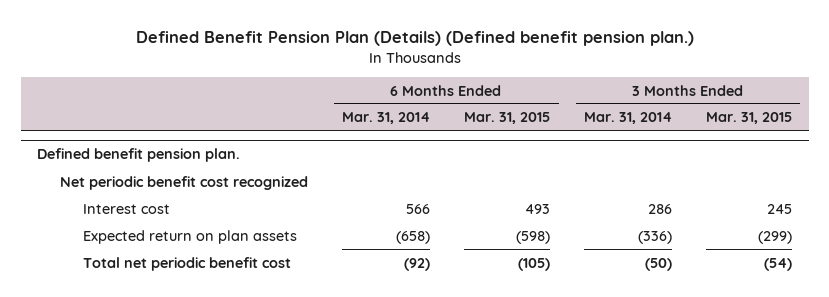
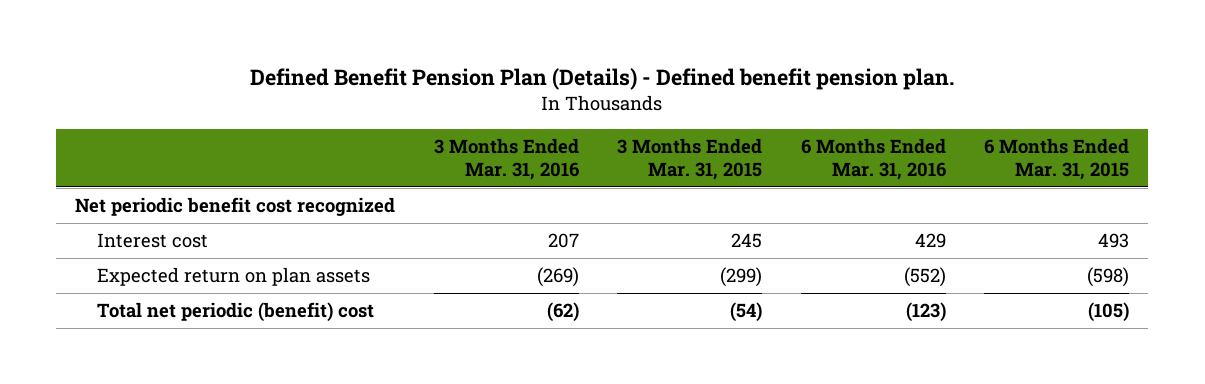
[135,31,694,47] Defined Benefit Pension Plan (Details) (Defined benefit pension plan.) -> [250,68,955,91] Defined Benefit Pension Plan (Details) - Defined benefit pension plan.
[342,112,431,125] Mar. 31, 2014 -> none
[584,112,673,125] Mar. 31, 2014 -> none
none -> [433,138,579,180] 3 Months Ended Mar. 31, 2016
none -> [800,138,946,180] 6 Months Ended Mar. 31, 2016
[37,148,241,163] Defined benefit pension plan. -> none
[83,256,292,271] Total net periodic benefit cost -> [96,302,374,323] Total net periodic (benefit) cost

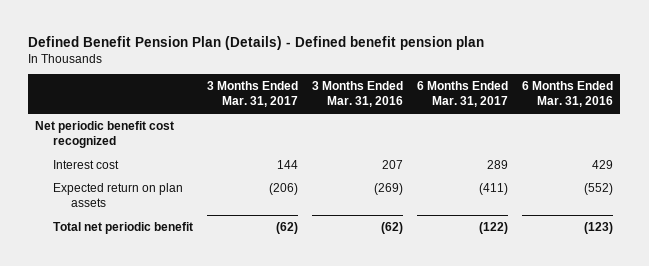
[250,68,955,91] Defined Benefit Pension Plan (Details) - Defined benefit pension plan. -> [28,35,485,50] Defined Benefit Pension Plan (Details) - Defined benefit pension plan
[617,138,763,180] 3 Months Ended Mar. 31, 2015 -> none
[984,138,1130,180] 6 Months Ended Mar. 31, 2015 -> none
none -> [207,81,299,108] 3 Months Ended Mar. 31, 2017
none -> [417,81,509,108] 6 Months Ended Mar. 31, 2017
[96,302,374,323] Total net periodic (benefit) cost -> [53,221,194,234] Total net periodic benefit

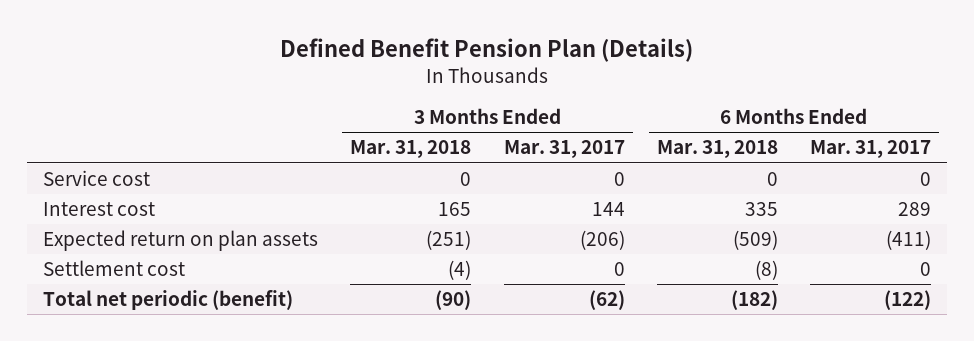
[28,35,485,50] Defined Benefit Pension Plan (Details) - Defined benefit pension plan -> [280,37,694,62] Defined Benefit Pension Plan (Details)
[312,81,404,108] 3 Months Ended Mar. 31, 2016 -> none
[522,81,614,108] 6 Months Ended Mar. 31, 2016 -> none
none -> [350,140,472,159] Mar. 31, 2018
none -> [656,140,778,159] Mar. 31, 2018
[35,120,175,149] Net periodic benefit cost recognized -> none
none -> [43,170,151,187] Service cost
none -> [43,260,186,277] Settlement cost
[53,221,194,234] Total net periodic benefit -> [43,290,294,311] Total net periodic (benefit)

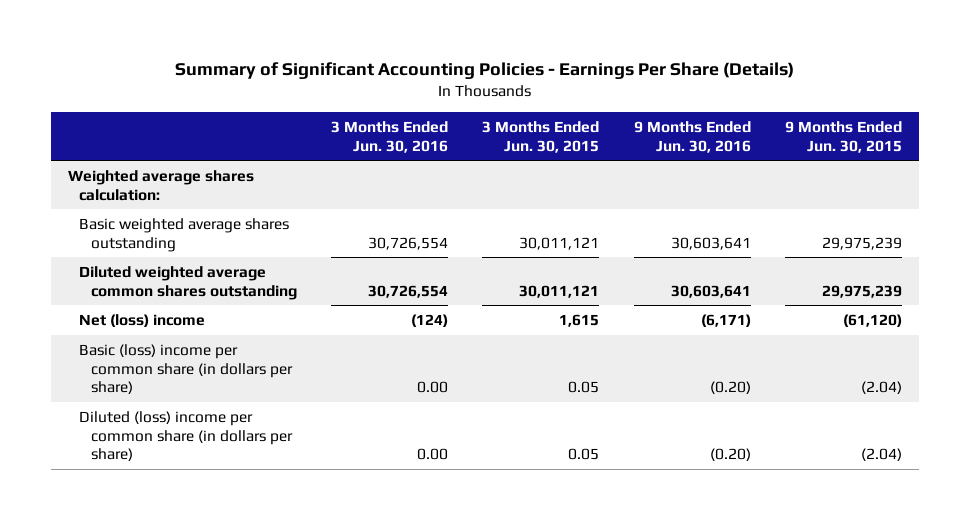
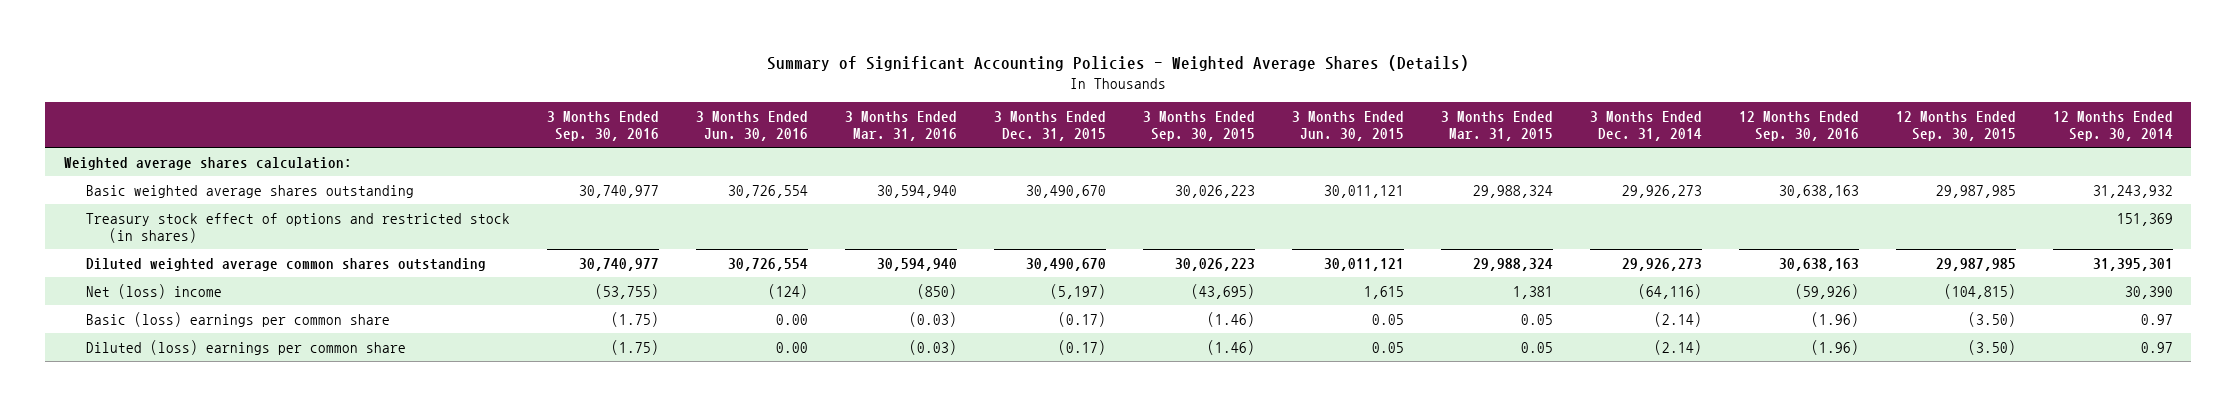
[174,62,794,80] Summary of Significant Accounting Policies - Earnings Per Share (Details) -> [767,54,1470,71] Summary of Significant Accounting Policies - Weighted Average Shares (Details)
[633,121,751,153] 9 Months Ended Jun. 30, 2016 -> none
[784,121,902,153] 9 Months Ended Jun. 30, 2015 -> none
none -> [547,110,660,142] 3 Months Ended Sep. 30, 2016
none -> [845,110,958,142] 3 Months Ended Mar. 31, 2016
none -> [994,110,1107,142] 3 Months Ended Dec. 31, 2015
none -> [1143,110,1256,142] 3 Months Ended Sep. 30, 2015
none -> [1441,110,1554,142] 3 Months Ended Mar. 31, 2015
none -> [1589,110,1702,142] 3 Months Ended Dec. 31, 2014
none -> [1738,110,1859,142] 12 Months Ended Sep. 30, 2016
none -> [1895,110,2016,142] 12 Months Ended Sep. 30, 2015
none -> [2052,110,2173,142] 12 Months Ended Sep. 30, 2014
none -> [86,212,511,243] Treasury stock effect of options and restricted stock (in shares)
[79,344,294,394] Basic (loss) income per common share (in dollars per share) -> [86,311,391,327] Basic (loss) earnings per common share
[79,411,294,461] Diluted (loss) income per common share (in dollars per share) -> [86,339,407,355] Diluted (loss) earnings per common share

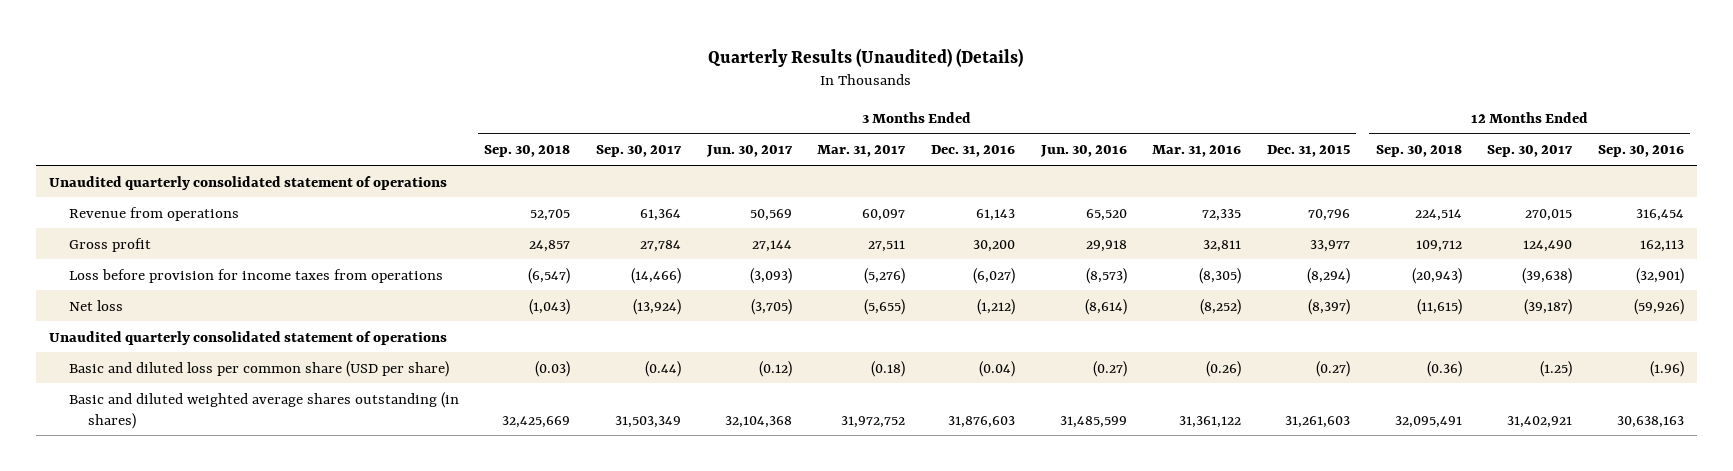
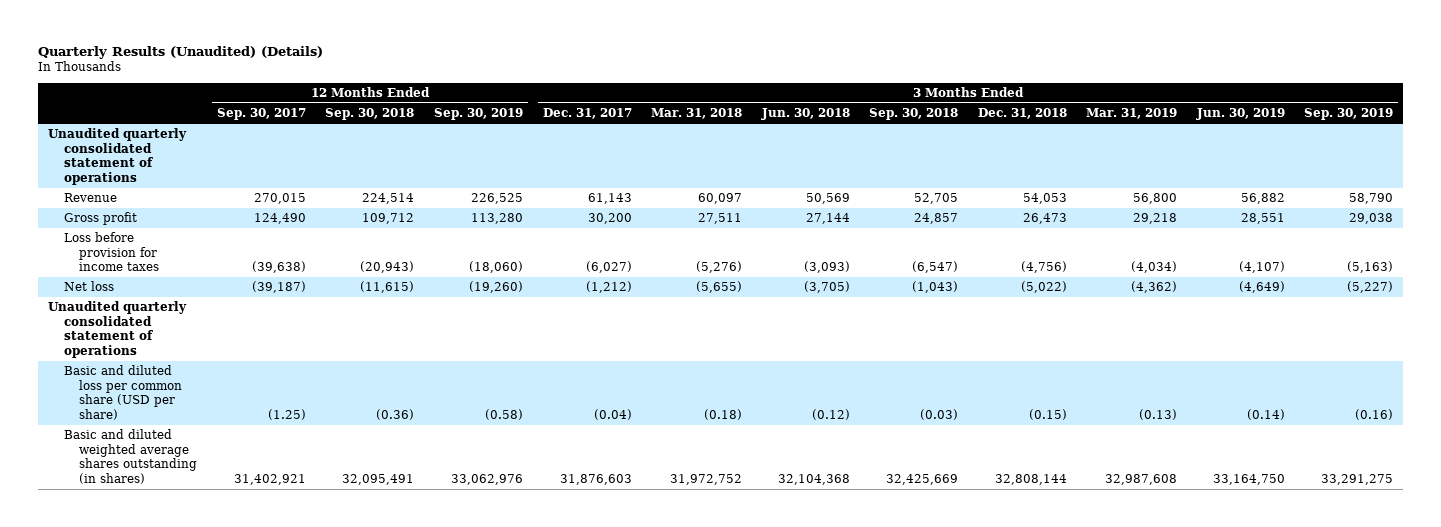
[595,145,682,158] Sep. 30, 2017 -> none
[705,145,793,158] Jun. 30, 2017 -> none
[817,145,907,158] Mar. 31, 2017 -> none
[930,145,1015,158] Dec. 31, 2016 -> none
[1039,145,1127,158] Jun. 30, 2016 -> none
[1152,145,1242,158] Mar. 31, 2016 -> none
[1266,145,1350,158] Dec. 31, 2015 -> none
[1597,145,1684,158] Sep. 30, 2016 -> none
none -> [434,108,524,121] Sep. 30, 2019
none -> [542,108,632,120] Dec. 31, 2017
none -> [651,108,743,120] Mar. 31, 2018
none -> [760,108,850,121] Jun. 30, 2018
none -> [977,108,1067,120] Dec. 31, 2018
none -> [1086,108,1178,120] Mar. 31, 2019
none -> [1195,108,1285,121] Jun. 30, 2019
none -> [1304,108,1394,121] Sep. 30, 2019
[68,206,239,221] Revenue from operations -> [63,193,117,203] Revenue
[68,268,443,283] Loss before provision for income taxes from operations -> [63,232,160,272] Loss before provision for income taxes

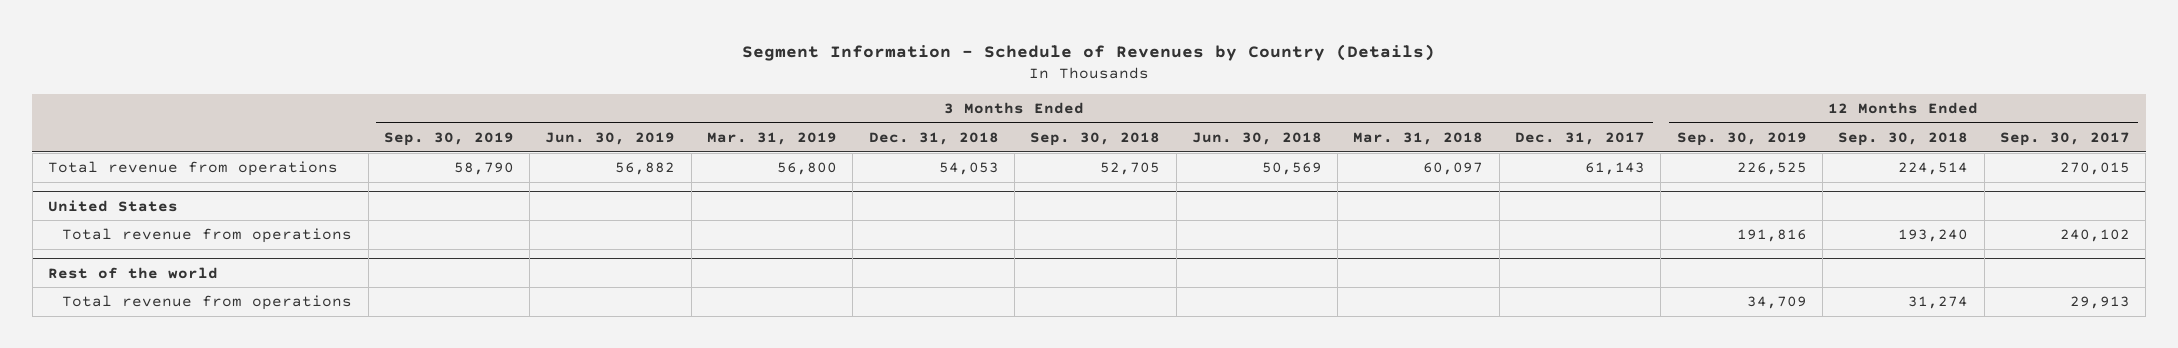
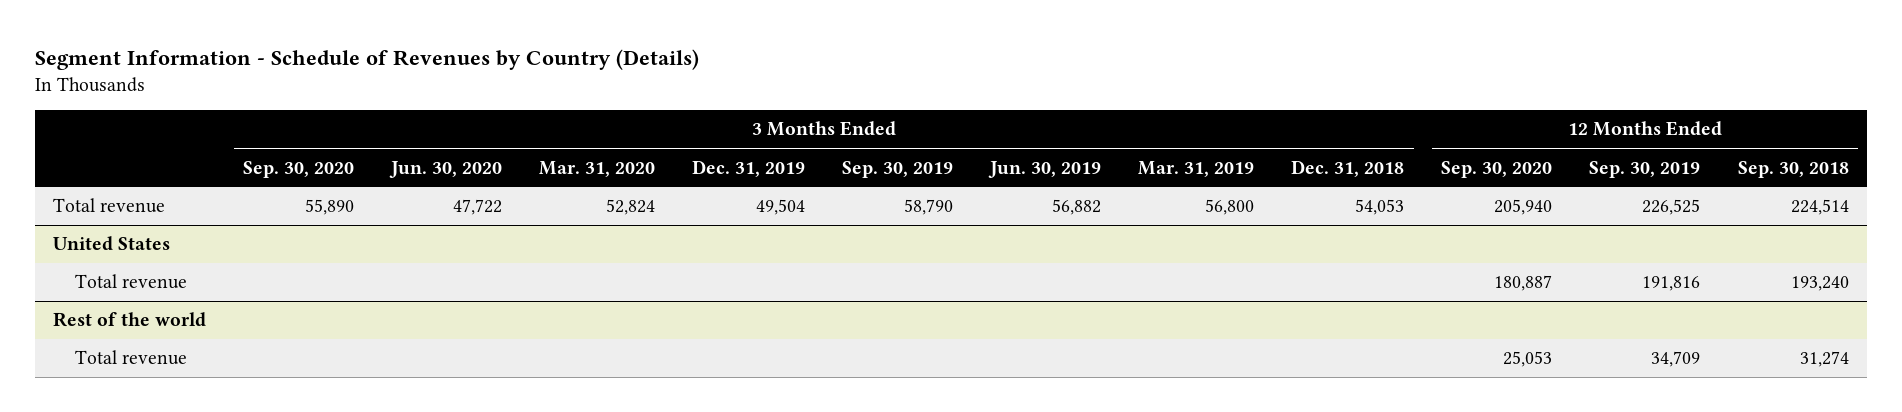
[1030,131,1161,146] Sep. 30, 2018 -> none
[1191,131,1322,145] Jun. 30, 2018 -> none
[1353,131,1484,145] Mar. 31, 2018 -> none
[1515,131,1646,145] Dec. 31, 2017 -> none
[1999,131,2130,146] Sep. 30, 2017 -> none
none -> [243,160,355,178] Sep. 30, 2020
none -> [389,160,503,178] Jun. 30, 2020
none -> [539,160,656,177] Mar. 31, 2020
none -> [692,159,806,177] Dec. 31, 2019
none -> [1441,160,1553,178] Sep. 30, 2020
[48,161,339,177] Total revenue from operations -> [53,198,166,214] Total revenue
[62,228,353,244] Total revenue from operations -> [75,274,188,290] Total revenue
[62,295,353,311] Total revenue from operations -> [75,350,188,366] Total revenue

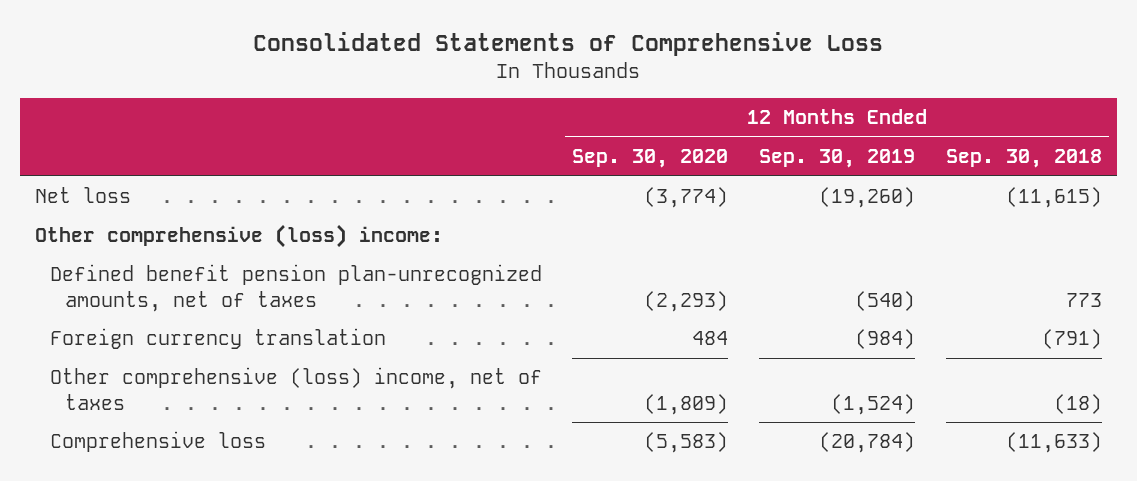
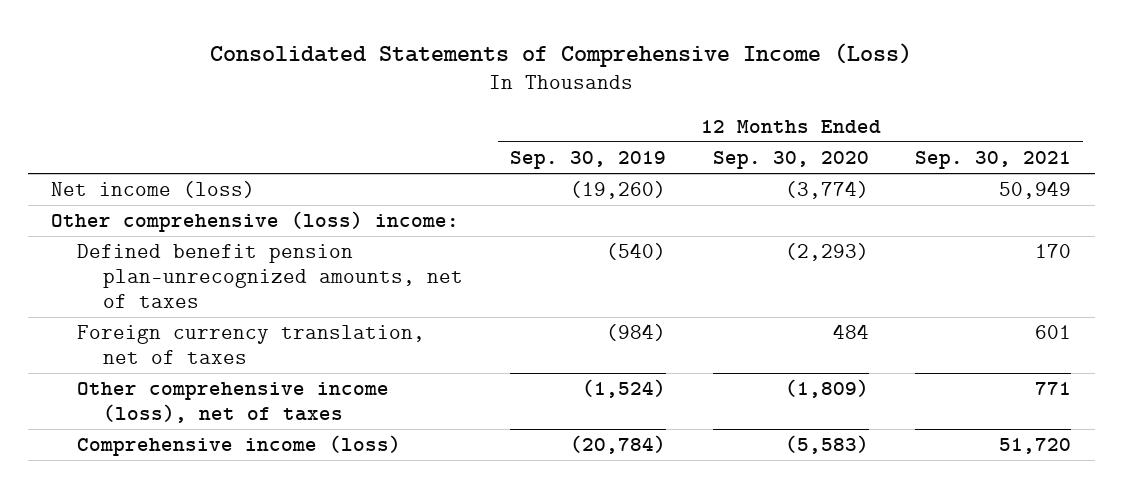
[253,32,884,57] Consolidated Statements of Comprehensive Loss -> [210,42,913,67] Consolidated Statements of Comprehensive Income (Loss)
[945,149,1102,169] Sep. 30, 2018 -> none
none -> [915,150,1072,169] Sep. 30, 2021
[35,187,132,204] Net loss -> [50,181,255,199] Net income (loss)
[49,328,386,350] Foreign currency translation -> [77,325,426,364] Foreign currency translation, net of taxes
[49,367,542,410] Other comprehensive (loss) income, net of taxes -> [77,382,390,423] Other comprehensive income (loss), net of taxes
[49,431,266,453] Comprehensive loss -> [77,435,402,457] Comprehensive income (loss)

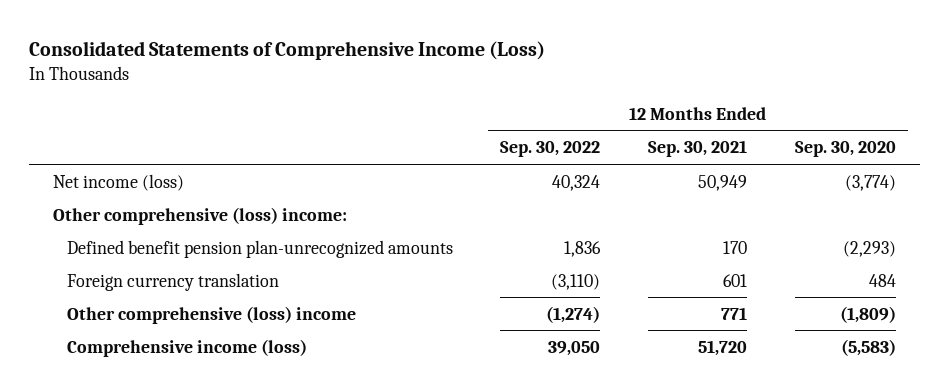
[510,150,667,169] Sep. 30, 2019 -> none
none -> [500,141,601,158] Sep. 30, 2022
[77,244,464,308] Defined benefit pension plan-unrecognized amounts, net of taxes -> [66,239,453,258] Defined benefit pension plan-unrecognized amounts
[77,325,426,364] Foreign currency translation, net of taxes -> [66,272,279,291] Foreign currency translation
[77,382,390,423] Other comprehensive income (loss), net of taxes -> [66,305,356,324] Other comprehensive (loss) income

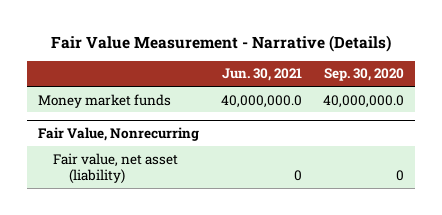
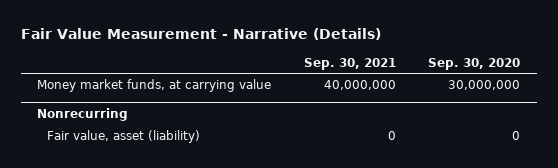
[221,68,302,82] Jun. 30, 2021 -> none
none -> [303,57,396,70] Sep. 30, 2021
[37,93,171,108] Money market funds -> [37,79,272,93] Money market funds, at carrying value
[323,94,405,108] 40,000,000.0 -> [448,80,521,91] 30,000,000
[37,126,199,141] Fair Value, Nonrecurring -> [37,108,129,122] Nonrecurring
[53,152,179,185] Fair value, net asset (liability) -> [47,130,201,144] Fair value, asset (liability)

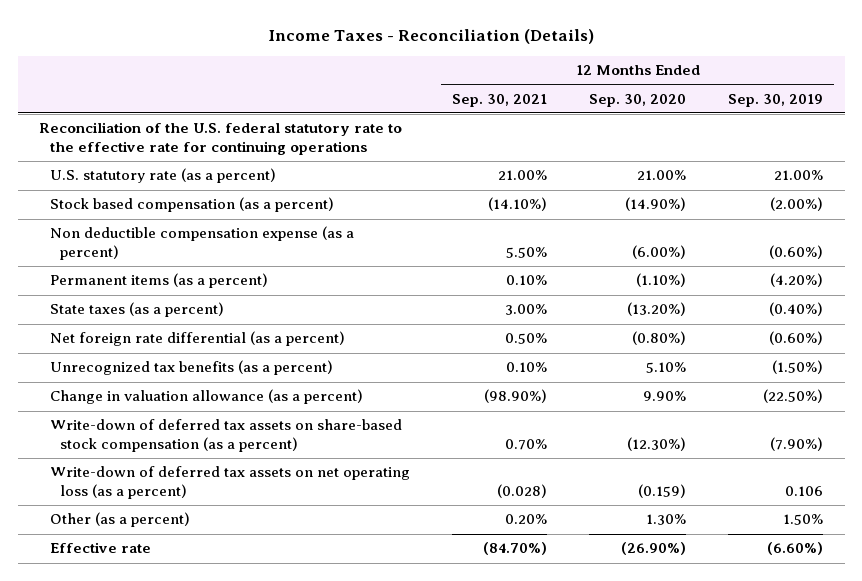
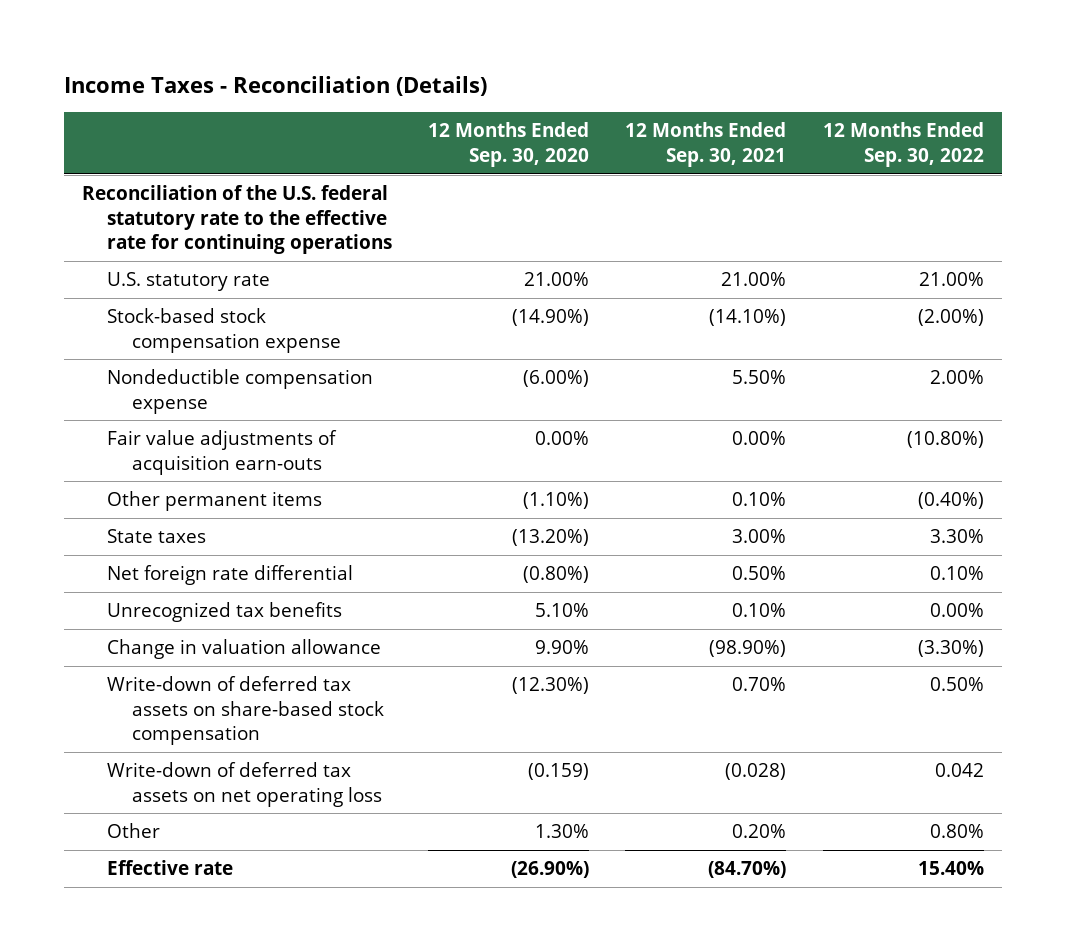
[728,93,824,107] Sep. 30, 2019 -> none
none -> [822,122,984,167] 12 Months Ended Sep. 30, 2022
[49,168,276,184] U.S. statutory rate (as a percent) -> [106,272,270,292] U.S. statutory rate
[49,197,334,213] Stock based compensation (as a percent) -> [106,308,341,353] Stock-based stock compensation expense
[49,226,354,260] Non deductible compensation expense (as a percent) -> [106,369,373,414] Nondeductible compensation expense
none -> [106,430,337,475] Fair value adjustments of acquisition earn-outs
[49,273,268,289] Permanent items (as a percent) -> [106,491,322,512] Other permanent items
[49,302,224,318] State taxes (as a percent) -> [106,529,206,544] State taxes
[49,331,345,347] Net foreign rate differential (as a percent) -> [106,565,353,586] Net foreign rate differential
[49,360,333,376] Unrecognized tax benefits (as a percent) -> [106,602,342,623] Unrecognized tax benefits
[49,389,363,405] Change in valuation allowance (as a percent) -> [106,639,381,660] Change in valuation allowance
[49,419,402,452] Write-down of deferred tax assets on share-based stock compensation (as a percent) -> [106,676,384,746] Write-down of deferred tax assets on share-based stock compensation
[49,466,410,499] Write-down of deferred tax assets on net operating loss (as a percent) -> [106,762,382,807] Write-down of deferred tax assets on net operating loss
[49,512,190,528] Other (as a percent) -> [106,823,160,839] Other

